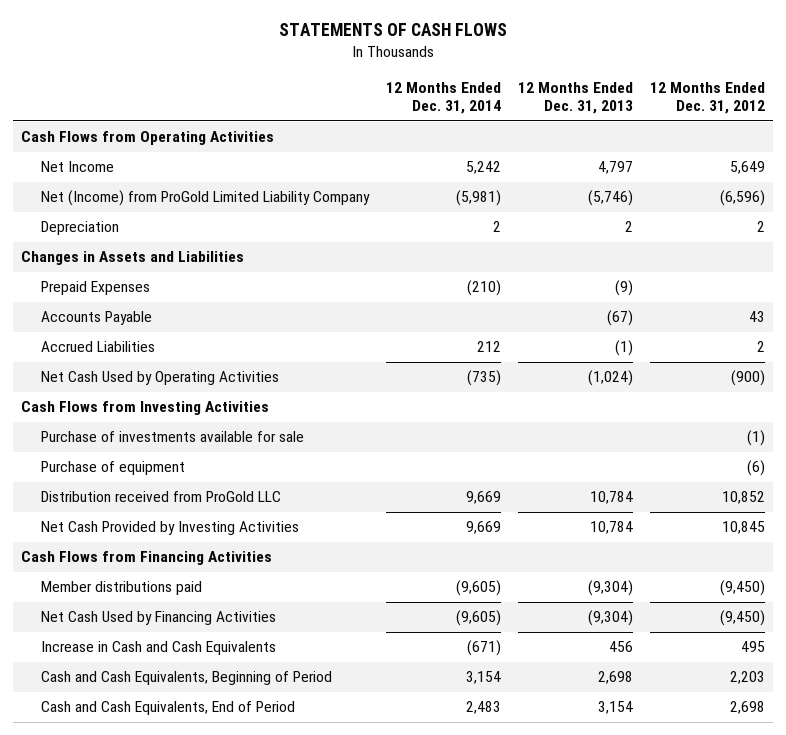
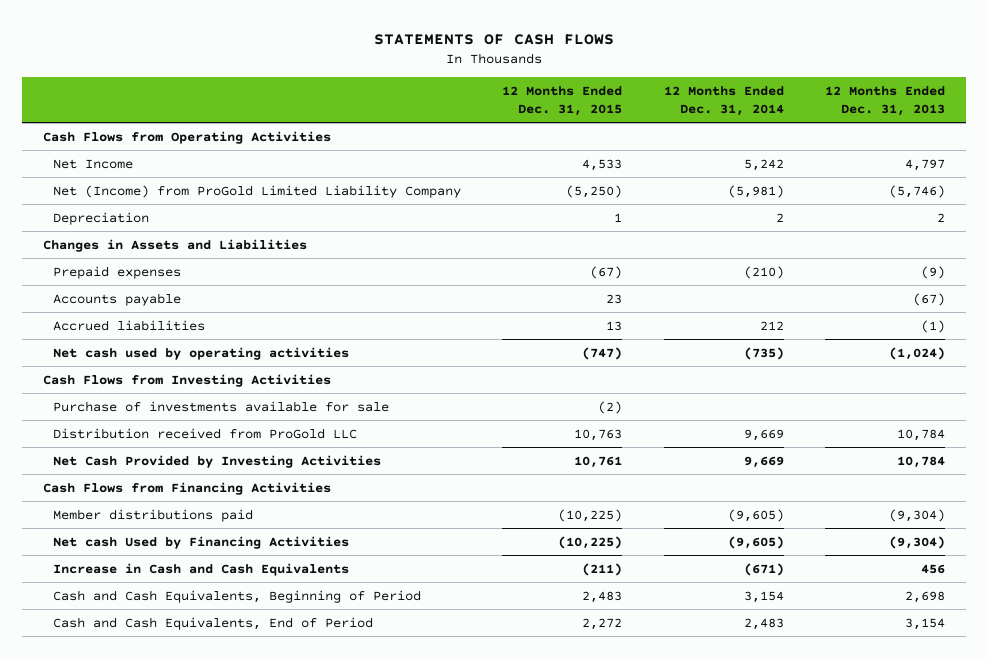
[649,81,765,115] 12 Months Ended Dec. 31, 2012 -> none
none -> [502,85,623,116] 12 Months Ended Dec. 31, 2015
[41,281,151,296] Prepaid Expenses -> [52,265,181,279] Prepaid expenses
[41,311,153,326] Accounts Payable -> [52,292,181,306] Accounts payable
[41,341,156,353] Accrued Liabilities -> [52,319,205,331] Accrued liabilities
[41,371,280,386] Net Cash Used by Operating Activities -> [52,346,349,360] Net cash used by operating activities
[41,461,186,476] Purchase of equipment -> none
[41,611,277,626] Net Cash Used by Financing Activities -> [52,535,349,549] Net cash Used by Financing Activities

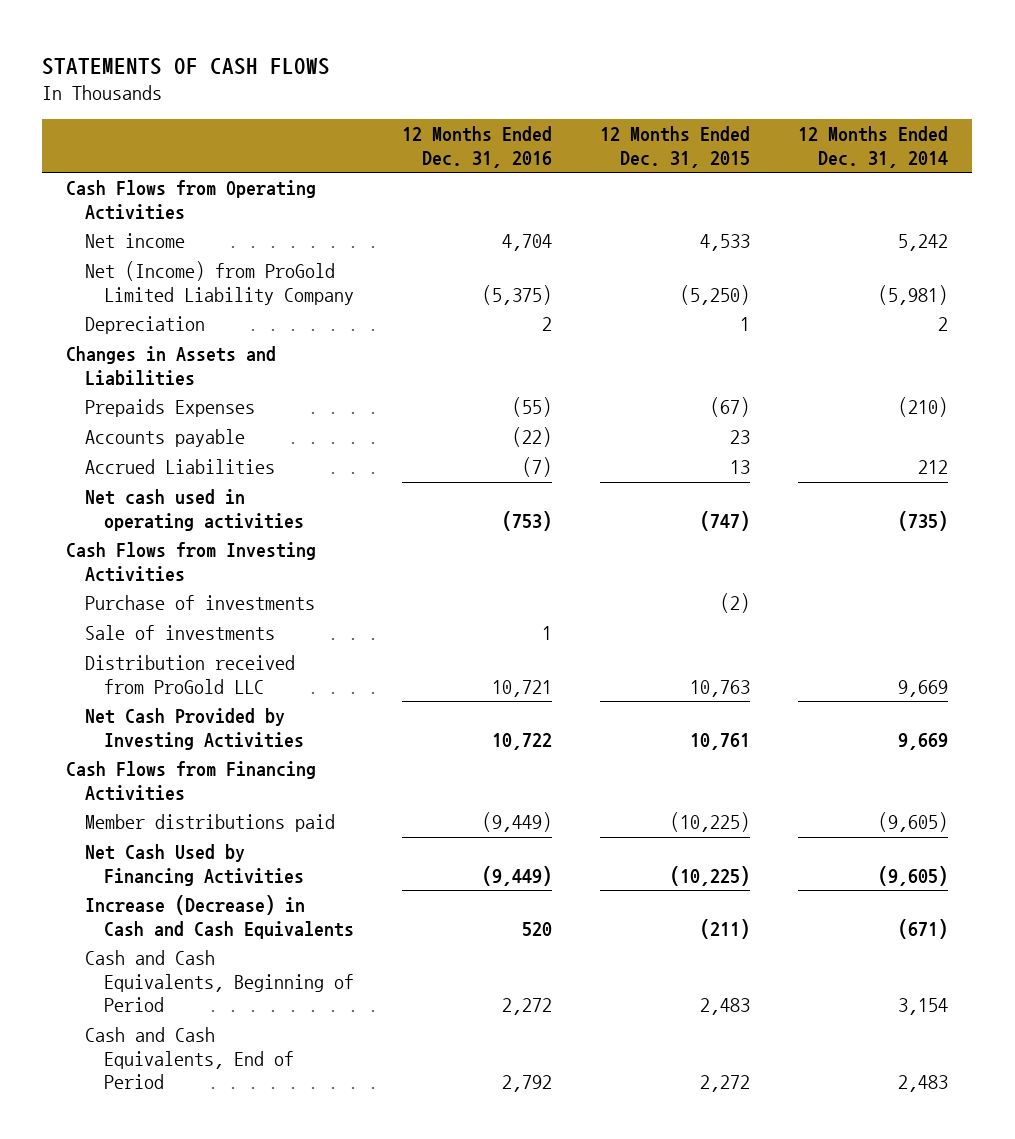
[825,85,946,116] 12 Months Ended Dec. 31, 2013 -> none
none -> [402,126,553,168] 12 Months Ended Dec. 31, 2016
[52,158,133,169] Net Income -> [85,233,186,249] Net income
[52,265,181,279] Prepaid expenses -> [85,399,256,418] Prepaids Expenses
[52,319,205,331] Accrued liabilities -> [85,459,276,475] Accrued Liabilities
[52,346,349,360] Net cash used by operating activities -> [85,489,305,531] Net cash used in operating activities
[52,400,389,412] Purchase of investments available for sale -> [85,595,316,611] Purchase of investments
none -> [85,625,276,641] Sale of investments
[52,535,349,549] Net cash Used by Financing Activities -> [85,844,305,886] Net Cash Used by Financing Activities
[52,562,349,576] Increase in Cash and Cash Equivalents -> [85,895,355,939] Increase (Decrease) in Cash and Cash Equivalents

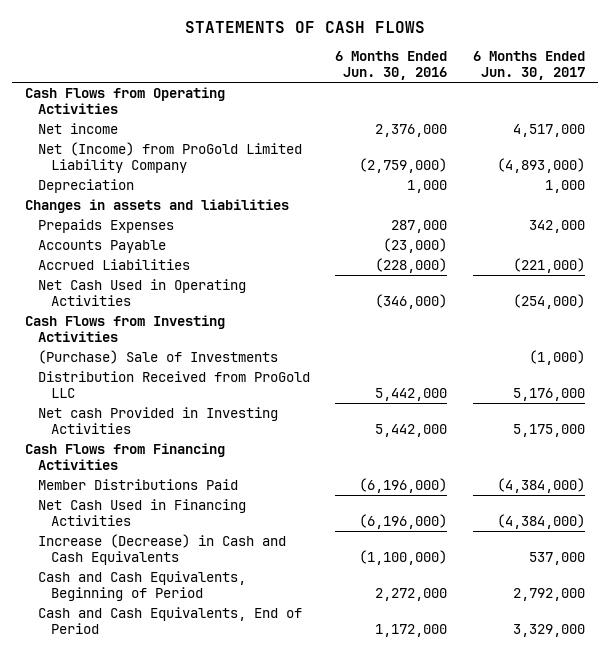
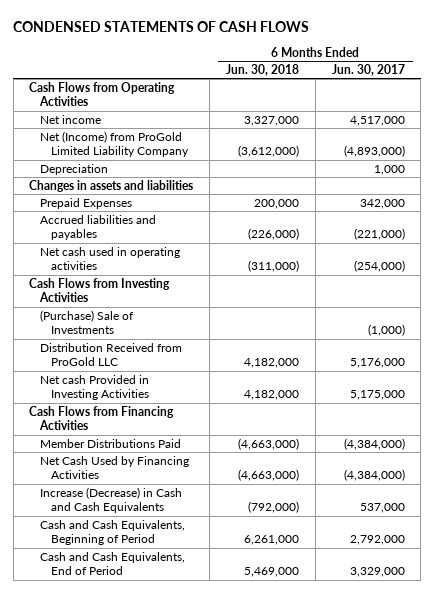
[184,20,425,33] STATEMENTS OF CASH FLOWS -> [13,20,310,32] CONDENSED STATEMENTS OF CASH FLOWS
[335,50,448,81] 6 Months Ended Jun. 30, 2016 -> none
none -> [225,64,299,77] Jun. 30, 2018
[37,239,166,253] Accounts Payable -> none
[37,218,174,233] Prepaids Expenses -> [39,197,132,209] Prepaid Expenses
[37,258,190,270] Accrued Liabilities -> [39,214,156,241] Accrued liabilities and payables
[37,278,246,307] Net Cash Used in Operating Activities -> [39,246,180,271] Net cash used in operating activities
[37,498,246,527] Net Cash Used in Financing Activities -> [39,455,189,480] Net Cash Used by Financing Activities

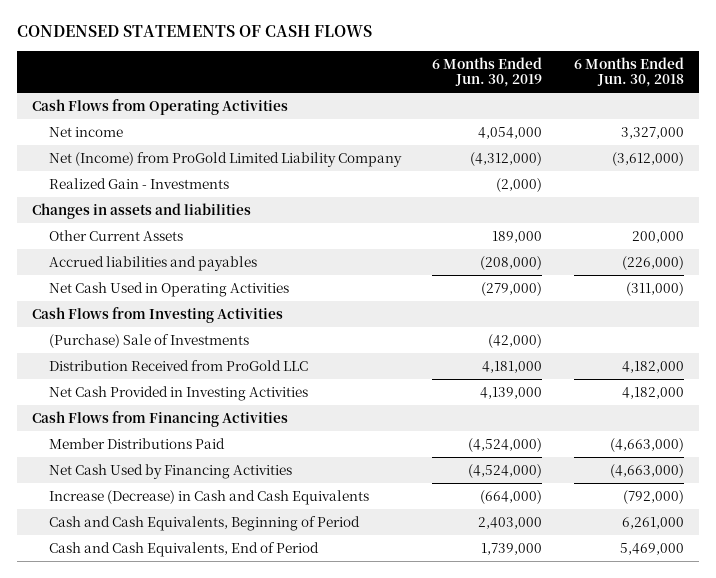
[331,64,405,77] Jun. 30, 2017 -> none
none -> [432,56,543,88] 6 Months Ended Jun. 30, 2019
[39,163,108,175] Depreciation -> none
none -> [48,177,229,189] Realized Gain - Investments
[39,197,132,209] Prepaid Expenses -> none
none -> [48,229,183,241] Other Current Assets
[39,246,180,271] Net cash used in operating activities -> [48,281,289,297] Net Cash Used in Operating Activities
[39,374,149,401] Net cash Provided in Investing Activities -> [48,385,308,401] Net Cash Provided in Investing Activities

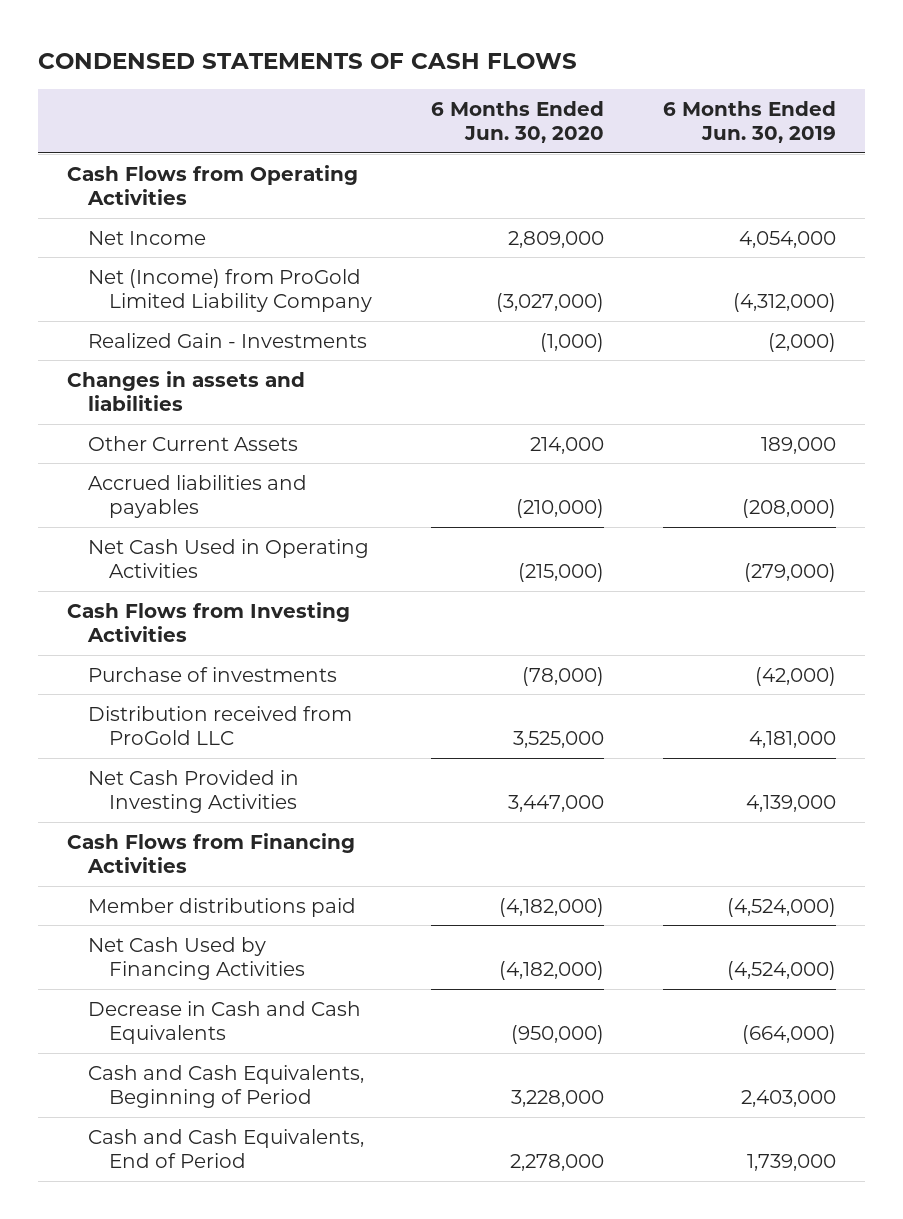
[573,56,684,88] 6 Months Ended Jun. 30, 2018 -> none
none -> [430,100,604,144] 6 Months Ended Jun. 30, 2020
[48,126,123,137] Net income -> [87,230,206,245] Net Income
[48,333,249,348] (Purchase) Sale of Investments -> [87,666,337,682] Purchase of investments
[48,359,308,371] Distribution Received from ProGold LLC -> [87,705,352,746] Distribution received from ProGold LLC
[48,437,225,449] Member Distributions Paid -> [87,897,356,917] Member distributions paid
[48,489,369,505] Increase (Decrease) in Cash and Cash Equivalents -> [87,1000,361,1045] Decrease in Cash and Cash Equivalents

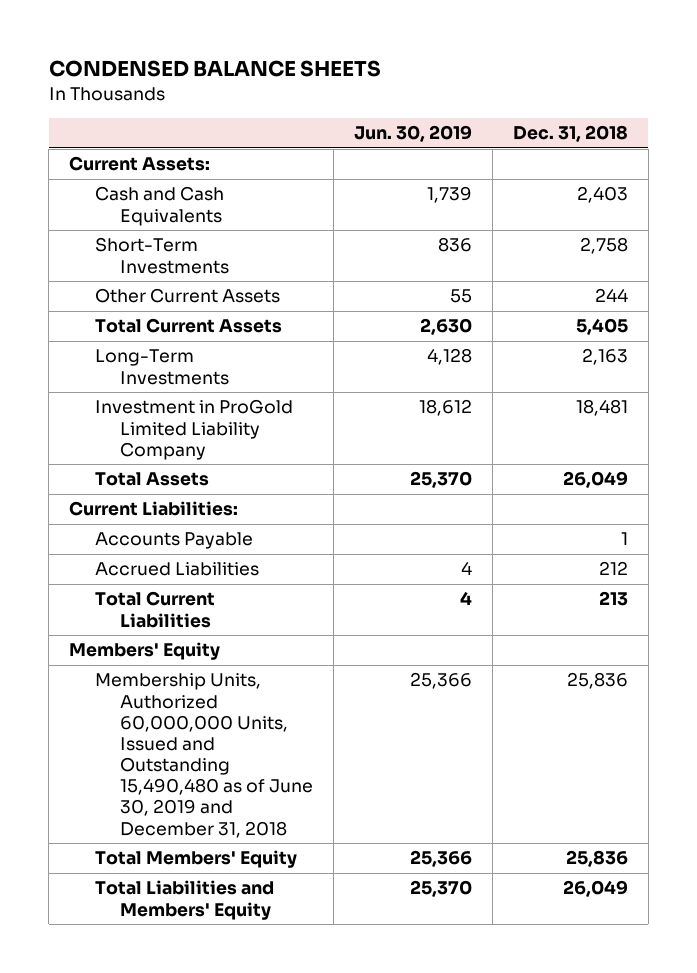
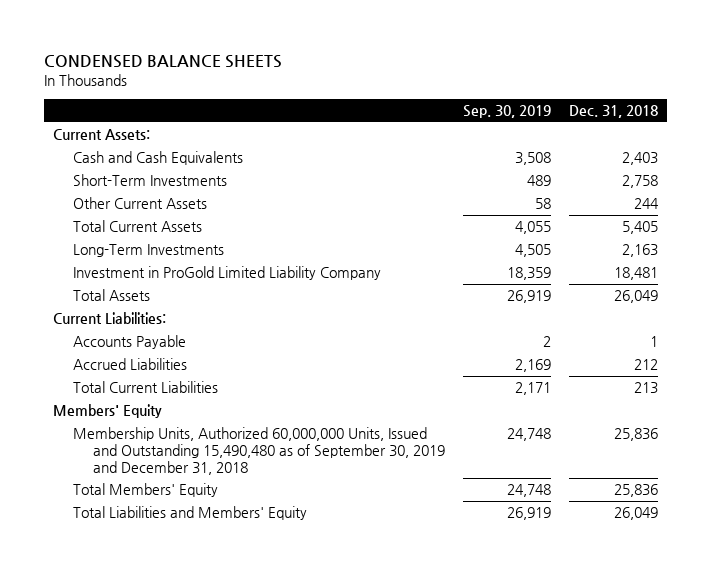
[353,125,472,143] Jun. 30, 2019 -> none
none -> [462,104,551,118] Sep. 30, 2019
[94,673,313,838] Membership Units, Authorized 60,000,000 Units, Issued and Outstanding 15,490,480 as of June 30, 2019 and December 31, 2018 -> [72,427,445,475] Membership Units, Authorized 60,000,000 Units, Issued and Outstanding 15,490,480 as of September 30, 2019 and December 31, 2018

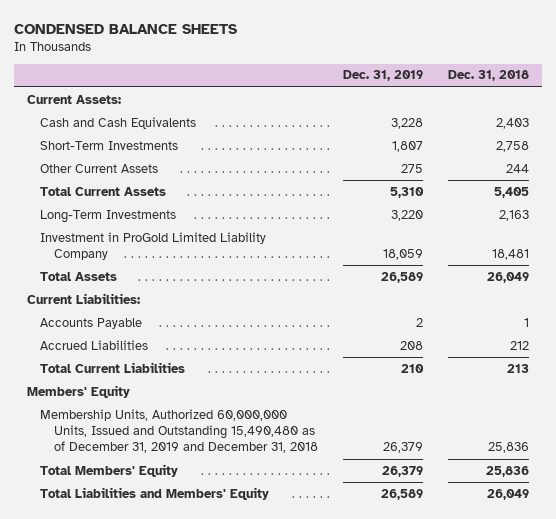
[462,104,551,118] Sep. 30, 2019 -> none
none -> [342,70,423,82] Dec. 31, 2019
[72,427,445,475] Membership Units, Authorized 60,000,000 Units, Issued and Outstanding 15,490,480 as of September 30, 2019 and December 31, 2018 -> [40,408,318,454] Membership Units, Authorized 60,000,000 Units, Issued and Outstanding 15,490,480 as of December 31, 2019 and December 31, 2018

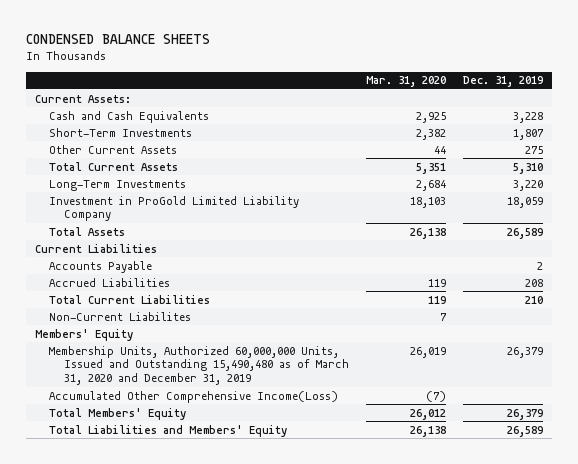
[448,70,530,82] Dec. 31, 2018 -> none
none -> [366,76,447,88] Mar. 31, 2020
[26,292,140,304] Current Liabilities: -> [34,243,157,253] Current Liabilities
none -> [49,311,192,321] Non-Current Liabilites
[40,408,318,454] Membership Units, Authorized 60,000,000 Units, Issued and Outstanding 15,490,480 as of December 31, 2019 and December 31, 2018 -> [49,345,349,386] Membership Units, Authorized 60,000,000 Units, Issued and Outstanding 15,490,480 as of March 31, 2020 and December 31, 2019
none -> [49,390,339,403] Accumulated Other Comprehensive Income(Loss)

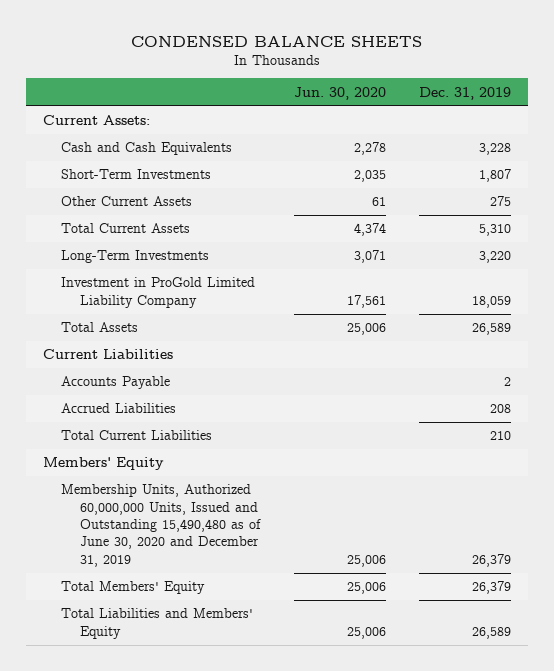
[366,76,447,88] Mar. 31, 2020 -> none
none -> [293,86,386,100] Jun. 30, 2020
[49,311,192,321] Non-Current Liabilites -> none
[49,390,339,403] Accumulated Other Comprehensive Income(Loss) -> none
[49,345,349,386] Membership Units, Authorized 60,000,000 Units, Issued and Outstanding 15,490,480 as of March 31, 2020 and December 31, 2019 -> [61,484,262,567] Membership Units, Authorized 60,000,000 Units, Issued and Outstanding 15,490,480 as of June 30, 2020 and December 31, 2019

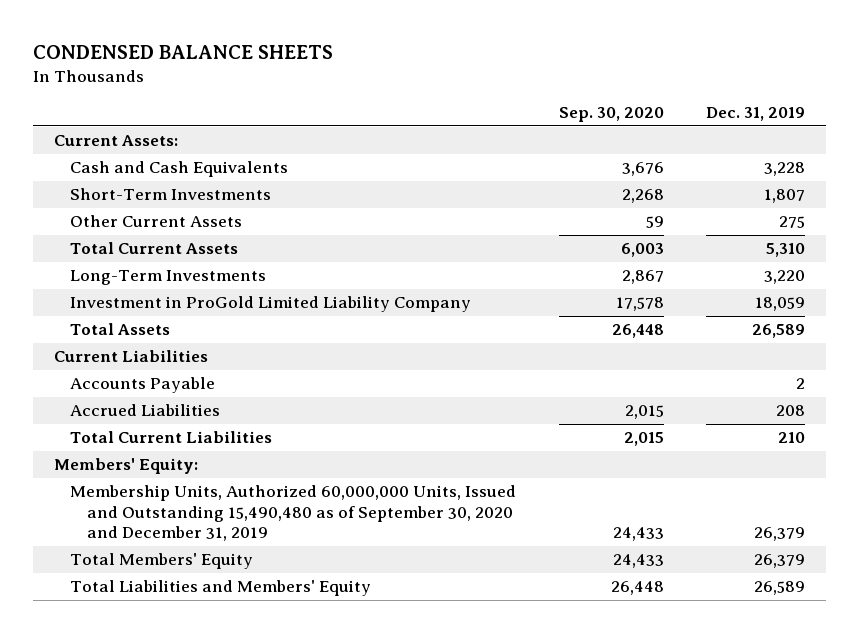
[293,86,386,100] Jun. 30, 2020 -> none
none -> [558,106,664,122] Sep. 30, 2020
[42,457,164,471] Members' Equity -> [54,458,199,475] Members' Equity:
[61,484,262,567] Membership Units, Authorized 60,000,000 Units, Issued and Outstanding 15,490,480 as of June 30, 2020 and December 31, 2019 -> [70,485,517,542] Membership Units, Authorized 60,000,000 Units, Issued and Outstanding 15,490,480 as of September 30, 2020 and December 31, 2019

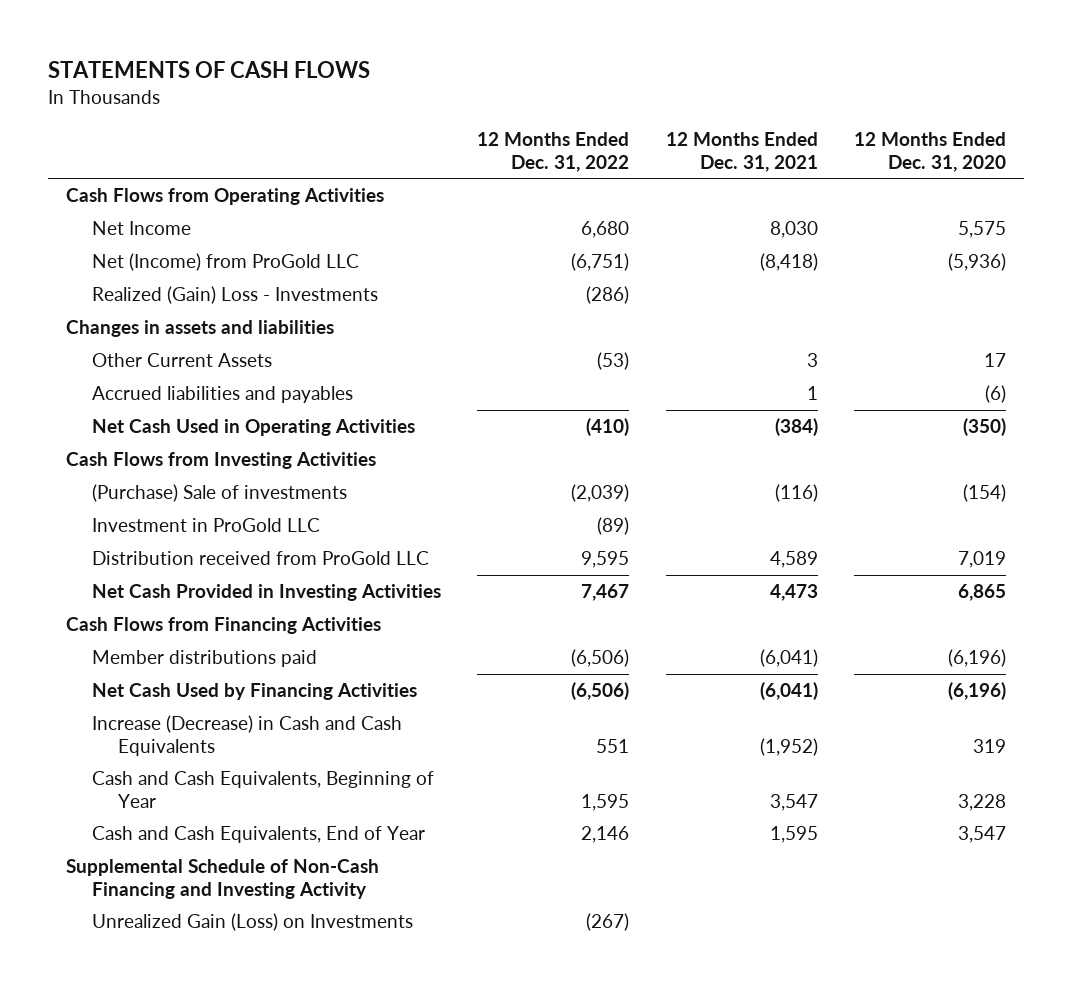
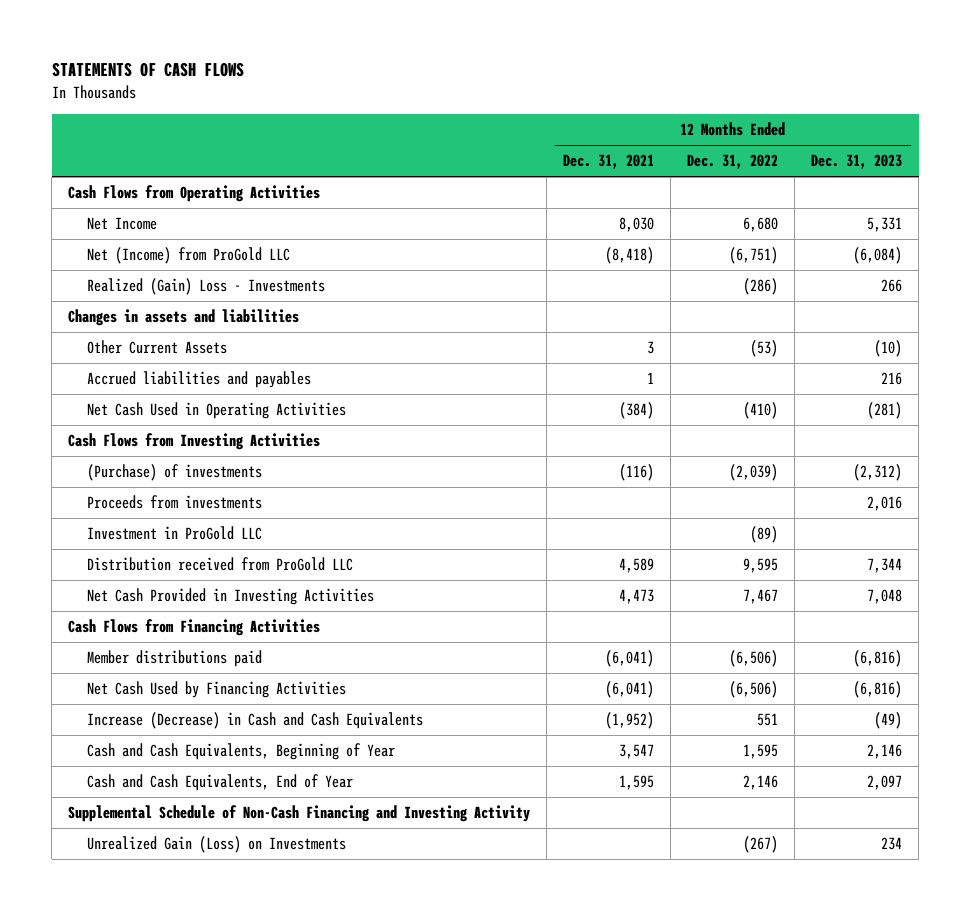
[853,132,1006,172] 12 Months Ended Dec. 31, 2020 -> none
none -> [811,154,903,170] Dec. 31, 2023
[92,484,348,503] (Purchase) Sale of investments -> [86,464,262,482] (Purchase) of investments
none -> [86,495,262,510] Proceeds from investments

